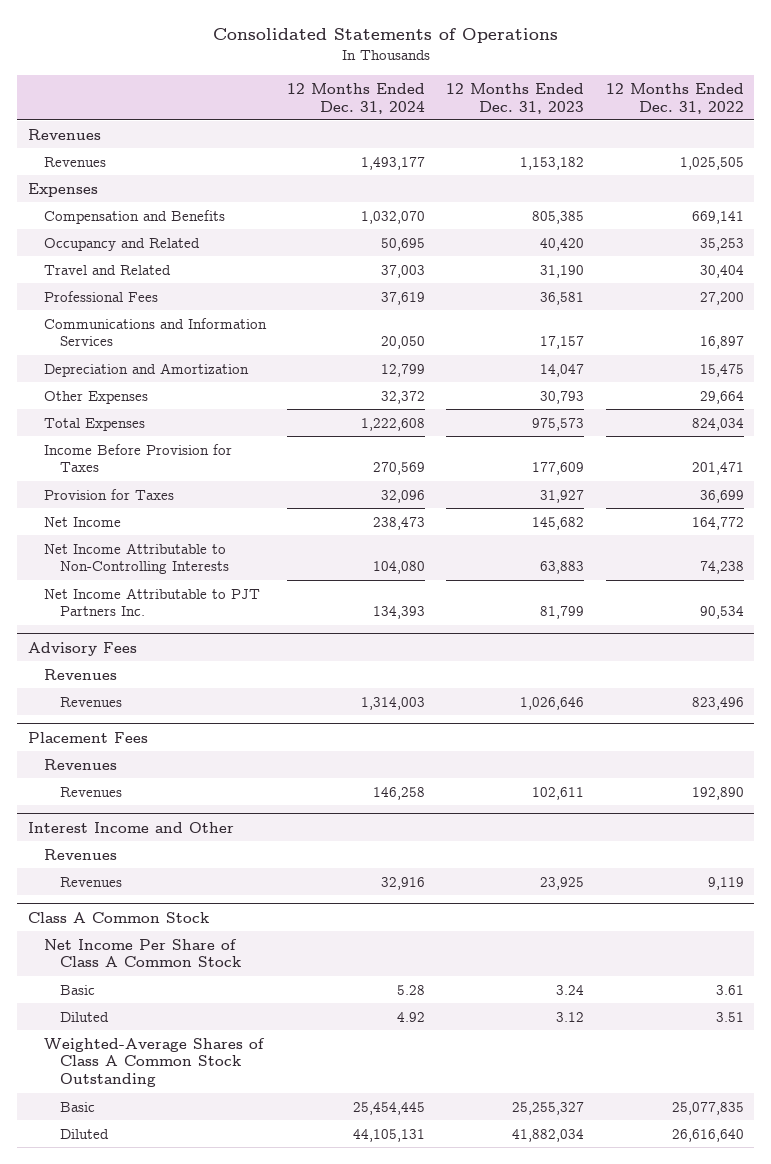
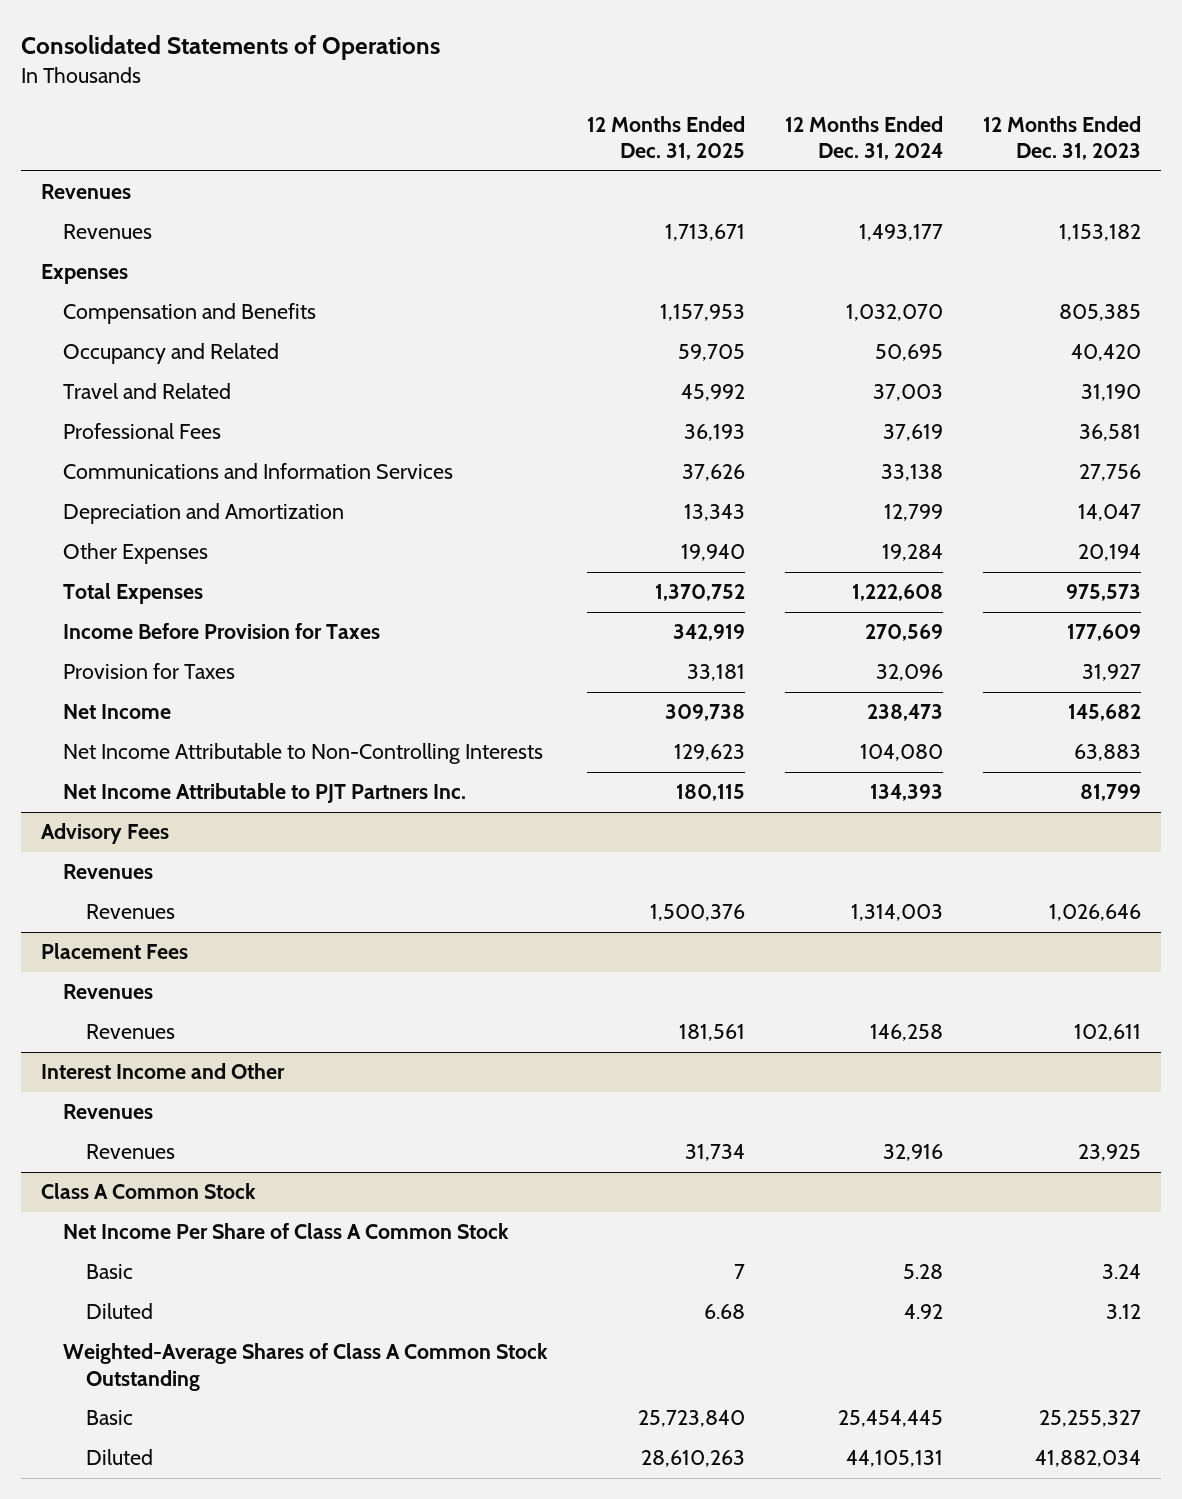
[605,82,744,114] 12 Months Ended Dec. 31, 2022 -> none
none -> [587,115,746,161] 12 Months Ended Dec. 31, 2025
[381,336,426,350] 20,050 -> [881,464,944,482] 33,138
[540,336,585,350] 17,157 -> [1079,464,1142,482] 27,756
[381,390,426,404] 32,372 -> [882,544,944,562] 19,284
[540,390,585,404] 30,793 -> [1078,544,1142,562] 20,194

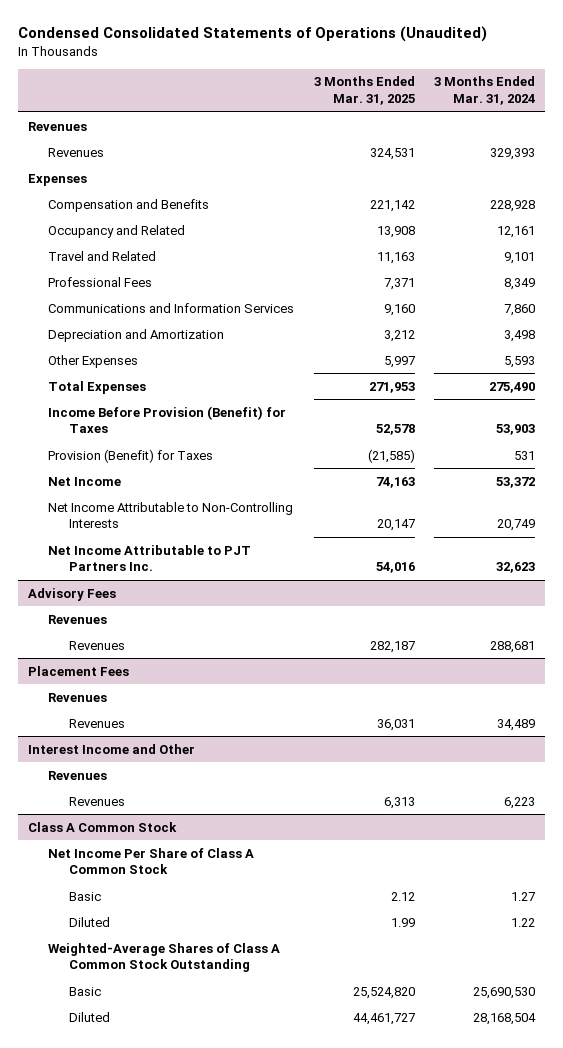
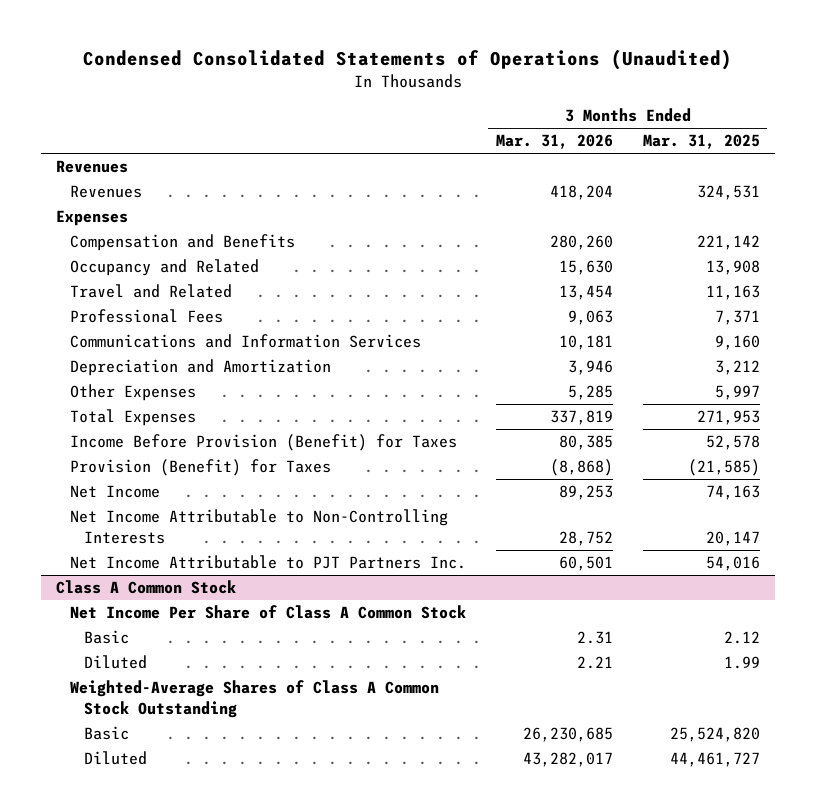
[434,76,536,106] 3 Months Ended Mar. 31, 2024 -> none
none -> [495,134,613,150] Mar. 31, 2026
[27,587,116,601] Advisory Fees -> none
[48,614,108,624] Revenues -> none
[68,640,125,650] Revenues -> none
[27,665,129,676] Placement Fees -> none
[48,692,108,702] Revenues -> none
[68,718,125,728] Revenues -> none
[27,743,195,754] Interest Income and Other -> none
[48,770,108,780] Revenues -> none
[68,796,125,806] Revenues -> none

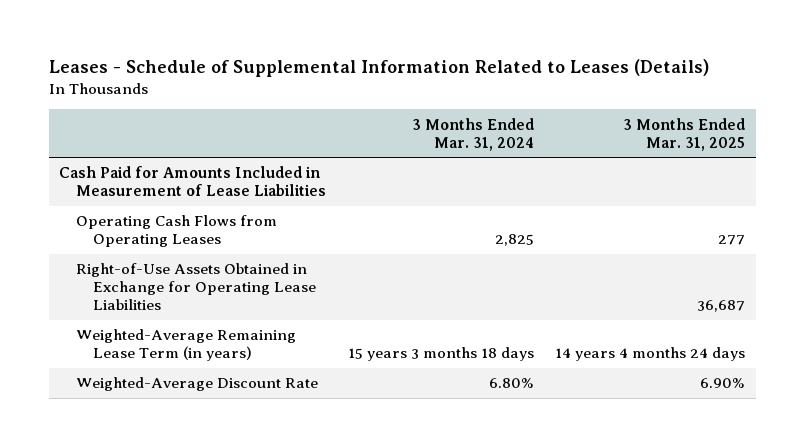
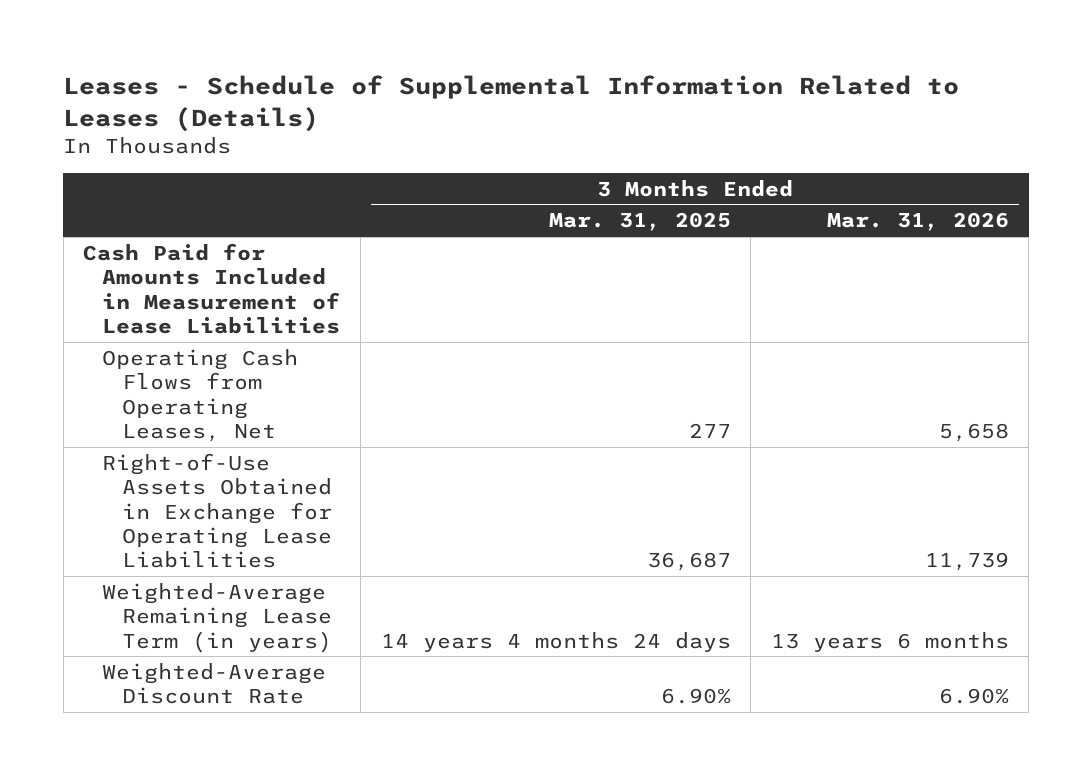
[411,117,534,151] 3 Months Ended Mar. 31, 2024 -> none
none -> [826,212,1009,232] Mar. 31, 2026
[76,215,278,248] Operating Cash Flows from Operating Leases -> [102,348,299,442] Operating Cash Flows from Operating Leases, Net

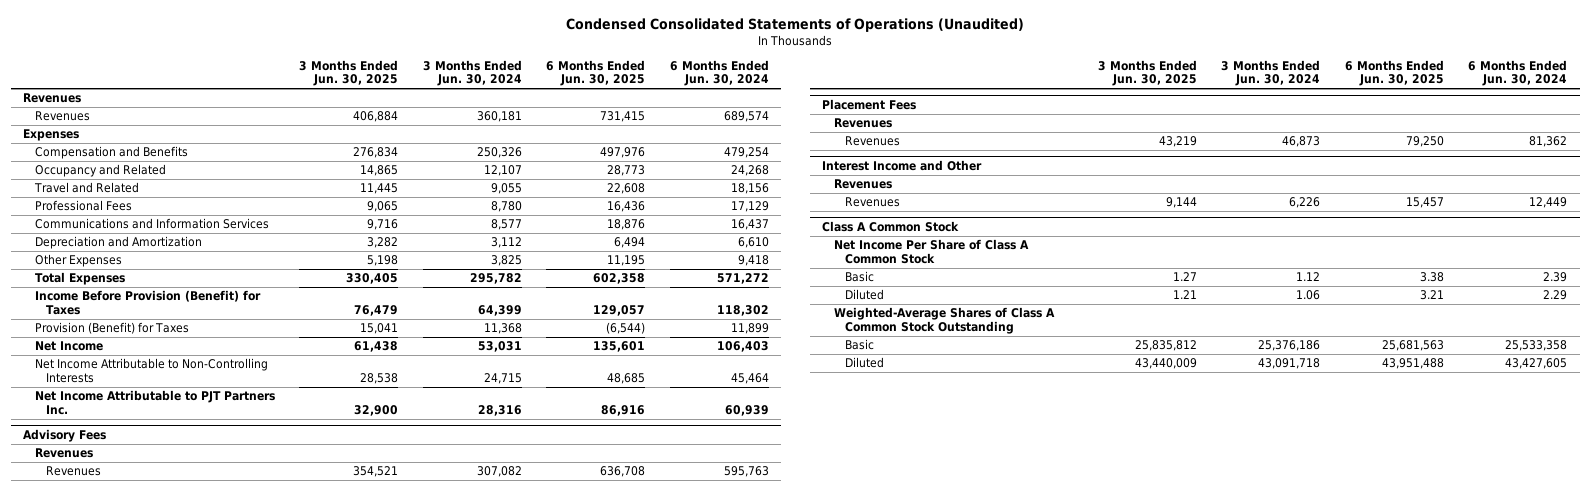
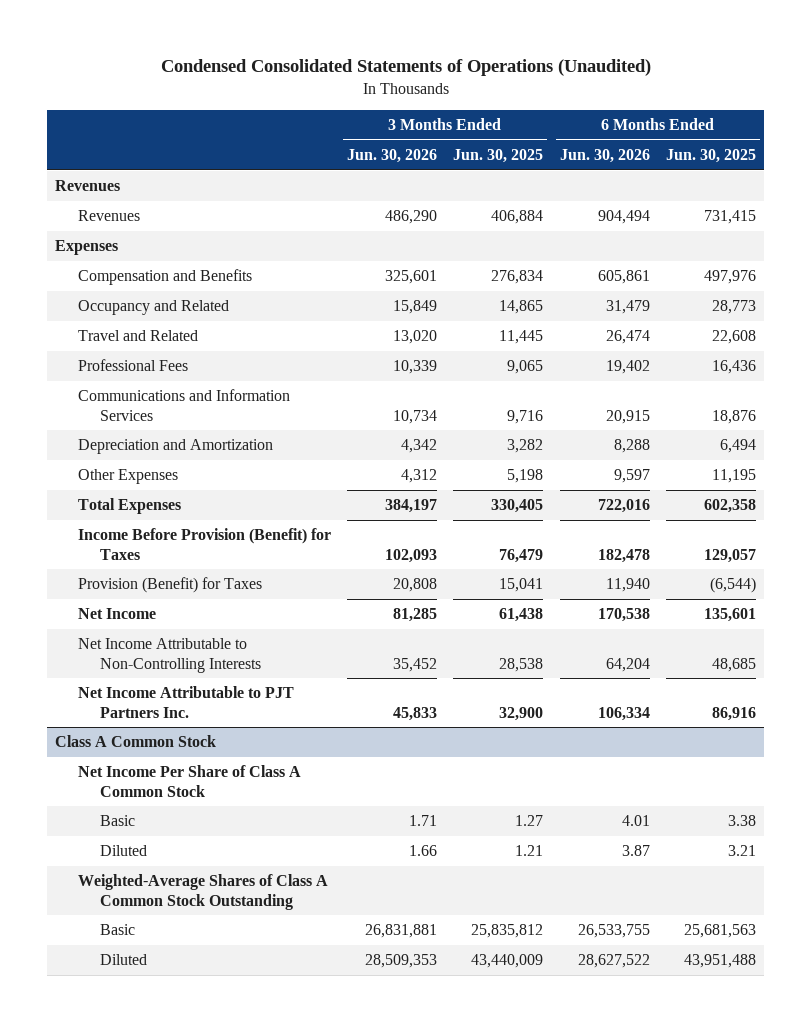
[422,59,522,87] 3 Months Ended Jun. 30, 2024 -> none
[669,59,769,87] 6 Months Ended Jun. 30, 2024 -> none
none -> [347,148,438,163] Jun. 30, 2026
none -> [559,148,650,163] Jun. 30, 2026
[23,429,107,443] Advisory Fees -> none
[34,448,93,459] Revenues -> none
[46,466,102,477] Revenues -> none
[821,99,916,111] Placement Fees -> none
[833,118,892,129] Revenues -> none
[845,136,901,147] Revenues -> none
[821,160,982,172] Interest Income and Other -> none
[833,179,892,190] Revenues -> none
[845,197,901,208] Revenues -> none

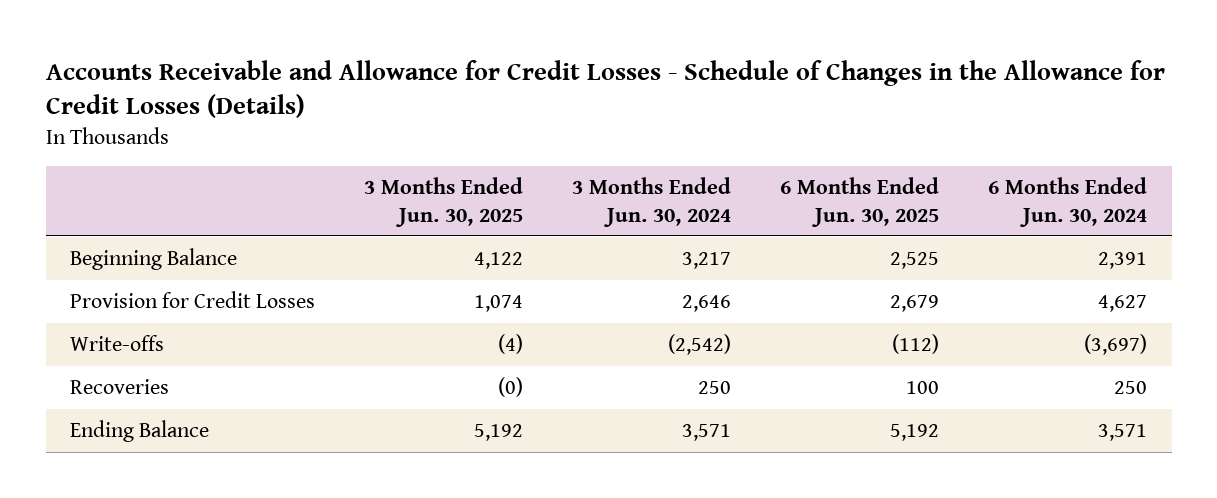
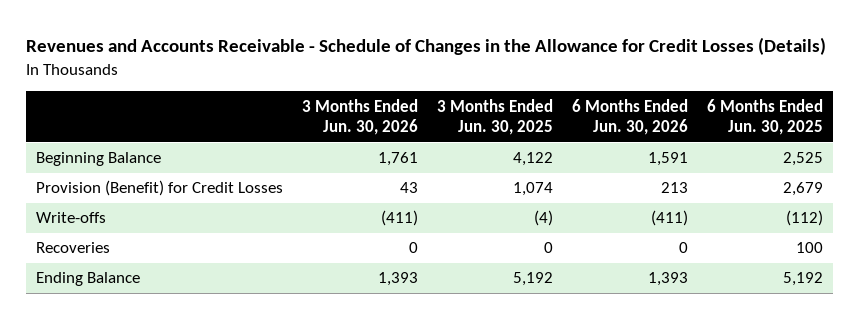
[45,60,1165,119] Accounts Receivable and Allowance for Credit Losses - Schedule of Changes in the Allowance for Credit Losses (Details) -> [26,37,827,56] Revenues and Accounts Receivable - Schedule of Changes in the Allowance for Credit Losses (Details)
[572,177,732,227] 3 Months Ended Jun. 30, 2024 -> none
[988,177,1148,227] 6 Months Ended Jun. 30, 2024 -> none
none -> [301,98,418,136] 3 Months Ended Jun. 30, 2026
none -> [571,98,688,136] 6 Months Ended Jun. 30, 2026
[70,291,316,309] Provision for Credit Losses -> [35,180,283,197] Provision (Benefit) for Credit Losses
[498,377,524,398] (0) -> [543,242,553,254] 0

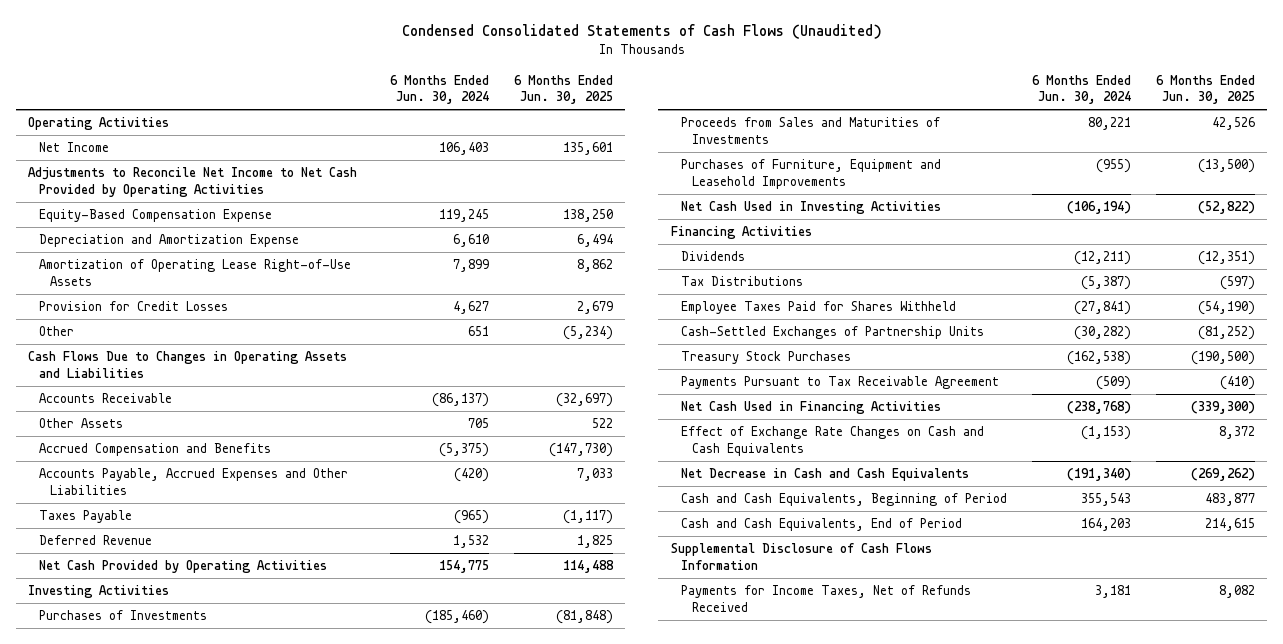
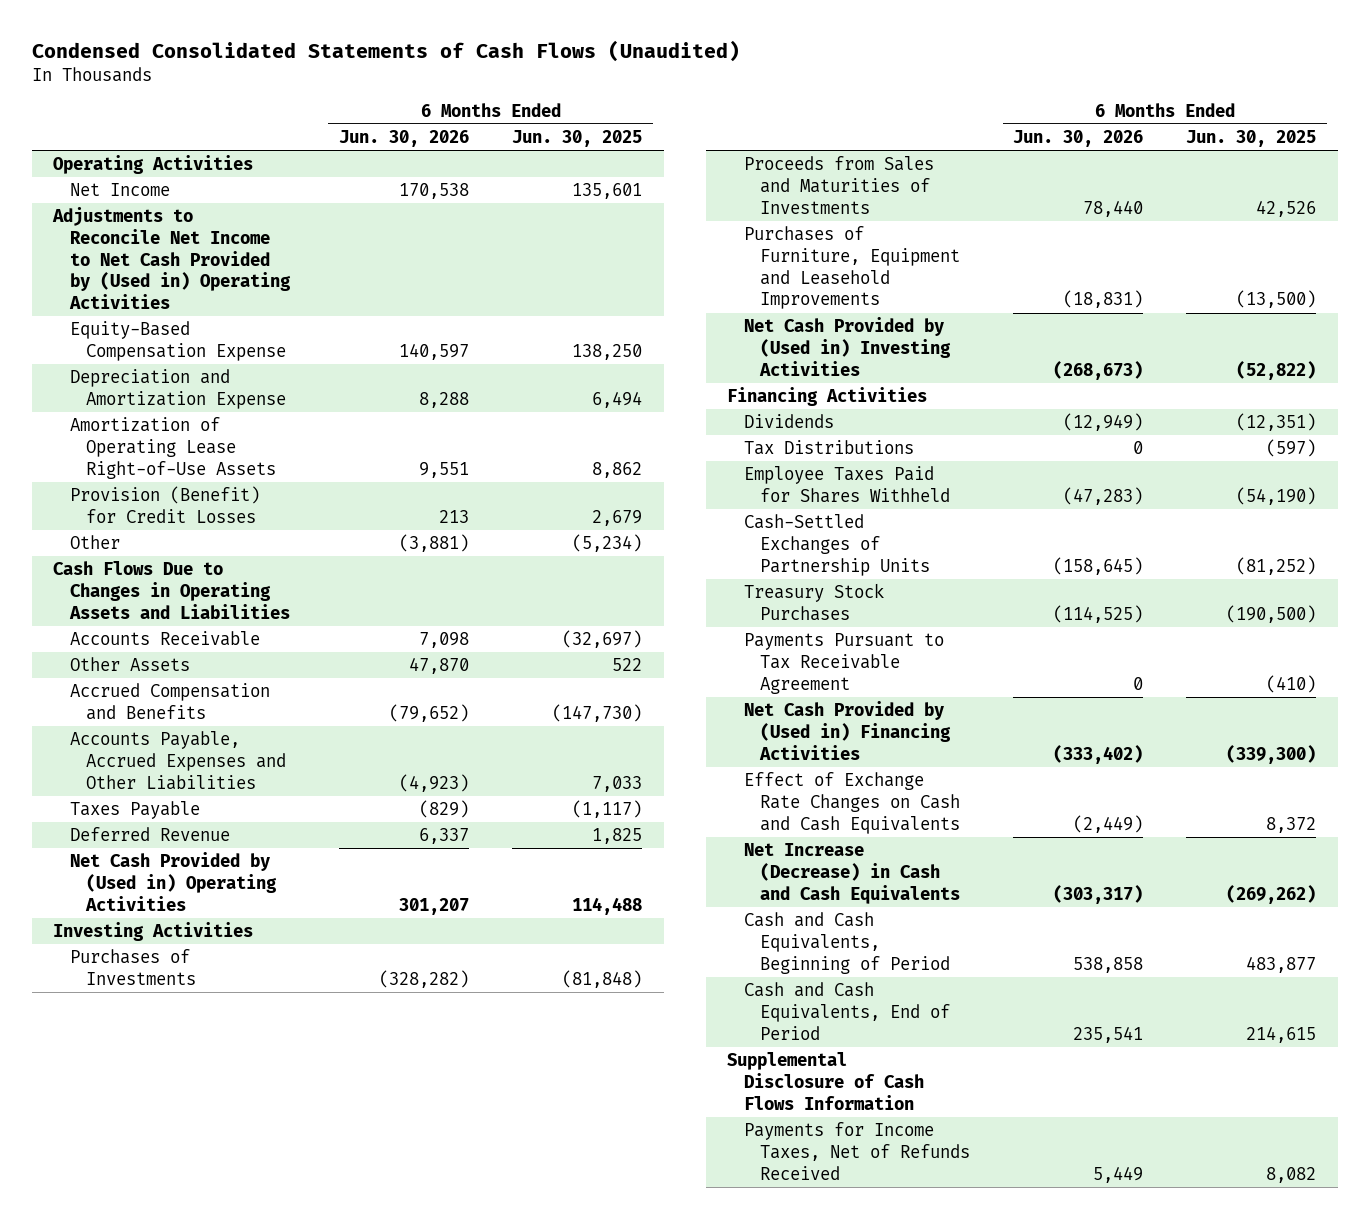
[389,74,489,105] 6 Months Ended Jun. 30, 2024 -> none
none -> [339,130,470,148] Jun. 30, 2026
[28,167,358,197] Adjustments to Reconcile Net Income to Net Cash Provided by Operating Activities -> [52,207,291,310] Adjustments to Reconcile Net Income to Net Cash Provided by (Used in) Operating Activities
[39,301,229,312] Provision for Credit Losses -> [69,486,260,523] Provision (Benefit) for Credit Losses
[39,560,328,574] Net Cash Provided by Operating Activities -> [69,852,278,911] Net Cash Provided by (Used in) Operating Activities
[681,201,942,215] Net Cash Used in Investing Activities -> [743,317,952,376] Net Cash Provided by (Used in) Investing Activities
[681,401,942,415] Net Cash Used in Financing Activities -> [743,701,952,760] Net Cash Provided by (Used in) Financing Activities
[681,468,970,482] Net Decrease in Cash and Cash Equivalents -> [743,843,961,904] Net Increase (Decrease) in Cash and Cash Equivalents

